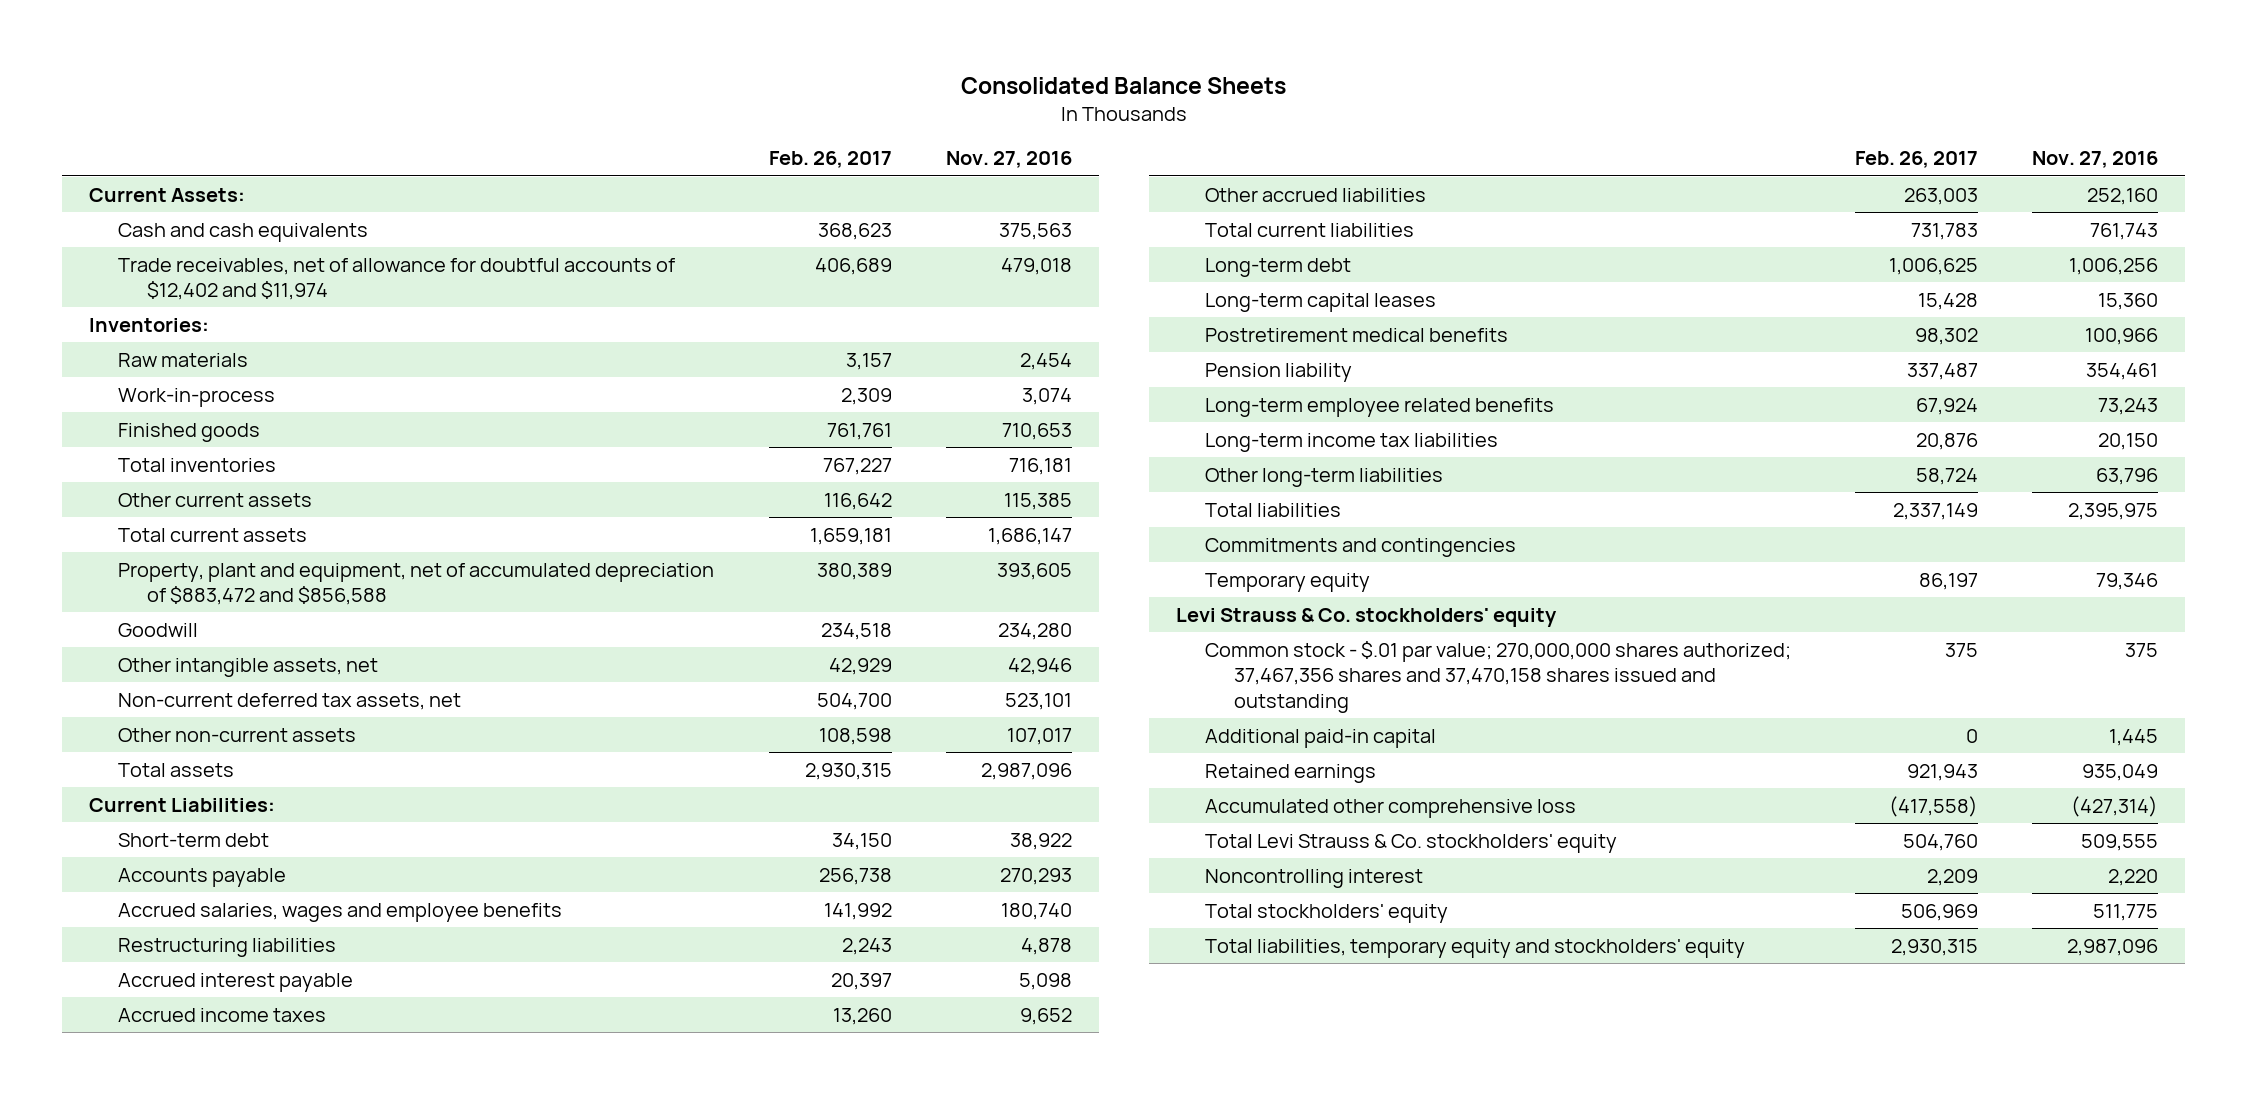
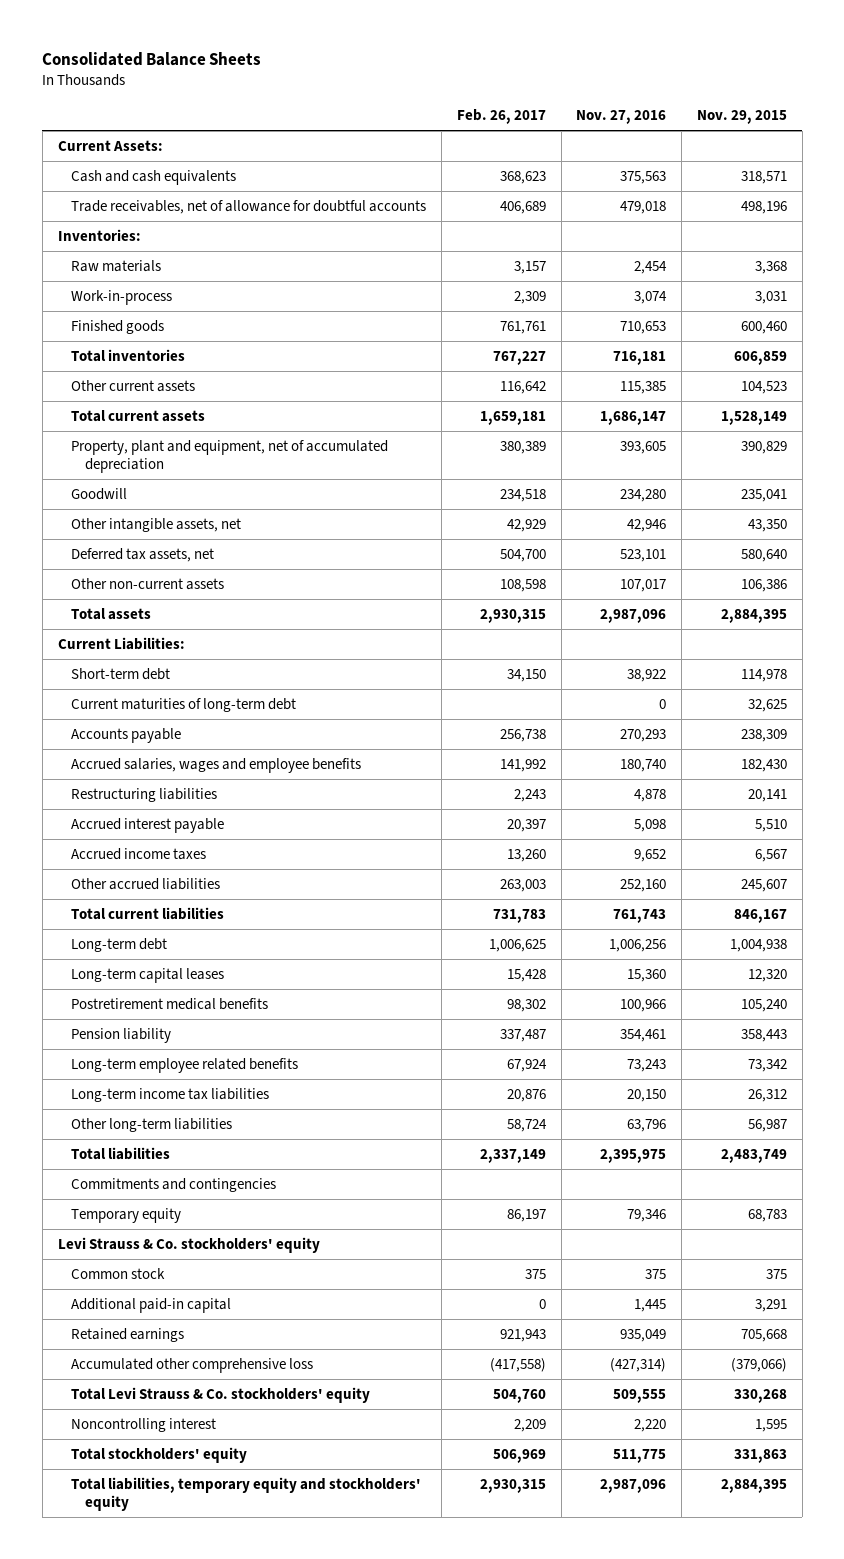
none -> [696,110,787,125] Nov. 29, 2015
[118,257,676,301] Trade receivables, net of allowance for doubtful accounts of $12,402 and $11,974 -> [71,199,427,214] Trade receivables, net of allowance for doubtful accounts
[118,562,715,606] Property, plant and equipment, net of accumulated depreciation of $883,472 and $856,588 -> [71,439,389,473] Property, plant and equipment, net of accumulated depreciation
[118,692,462,710] Non-current deferred tax assets, net -> [71,547,215,562] Deferred tax assets, net
none -> [71,697,297,712] Current maturities of long-term debt
[1204,640,1791,713] Common stock - $.01 par value; 270,000,000 shares authorized; 37,467,356 shares and 37,470,158 shares issued and outstanding -> [71,1267,166,1279] Common stock

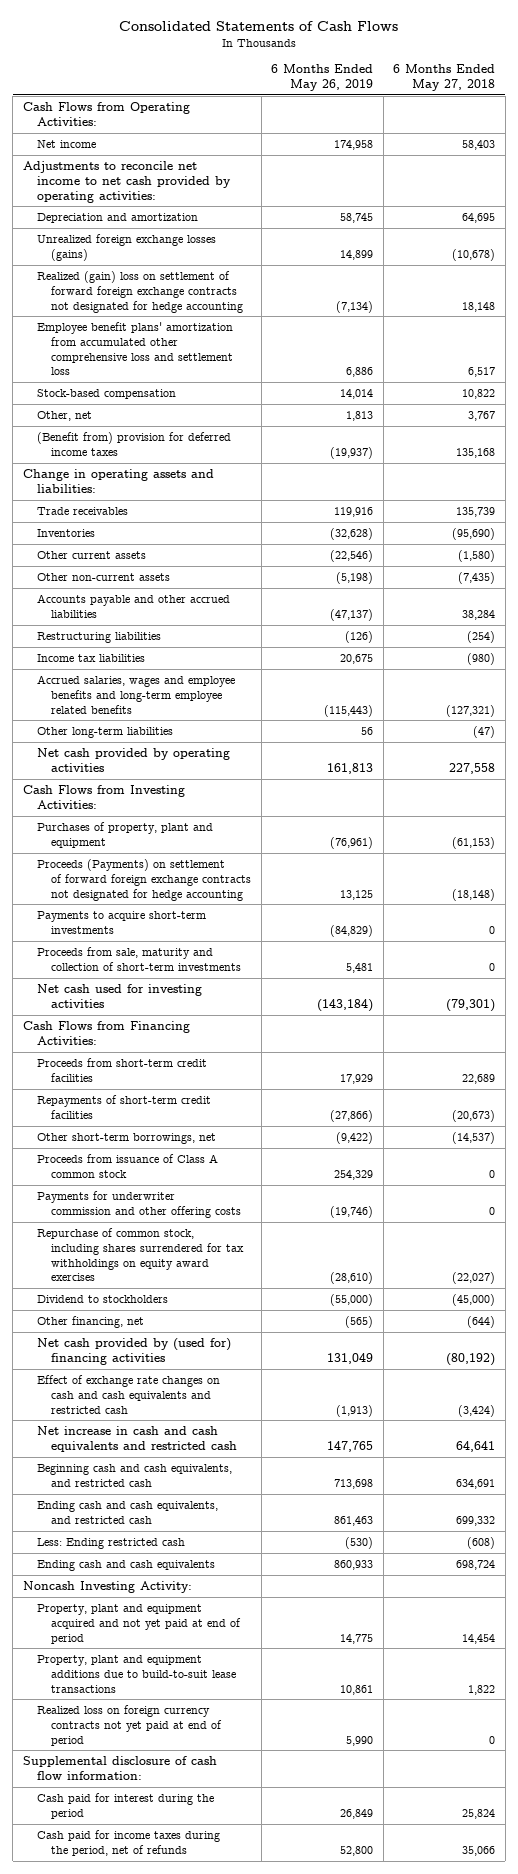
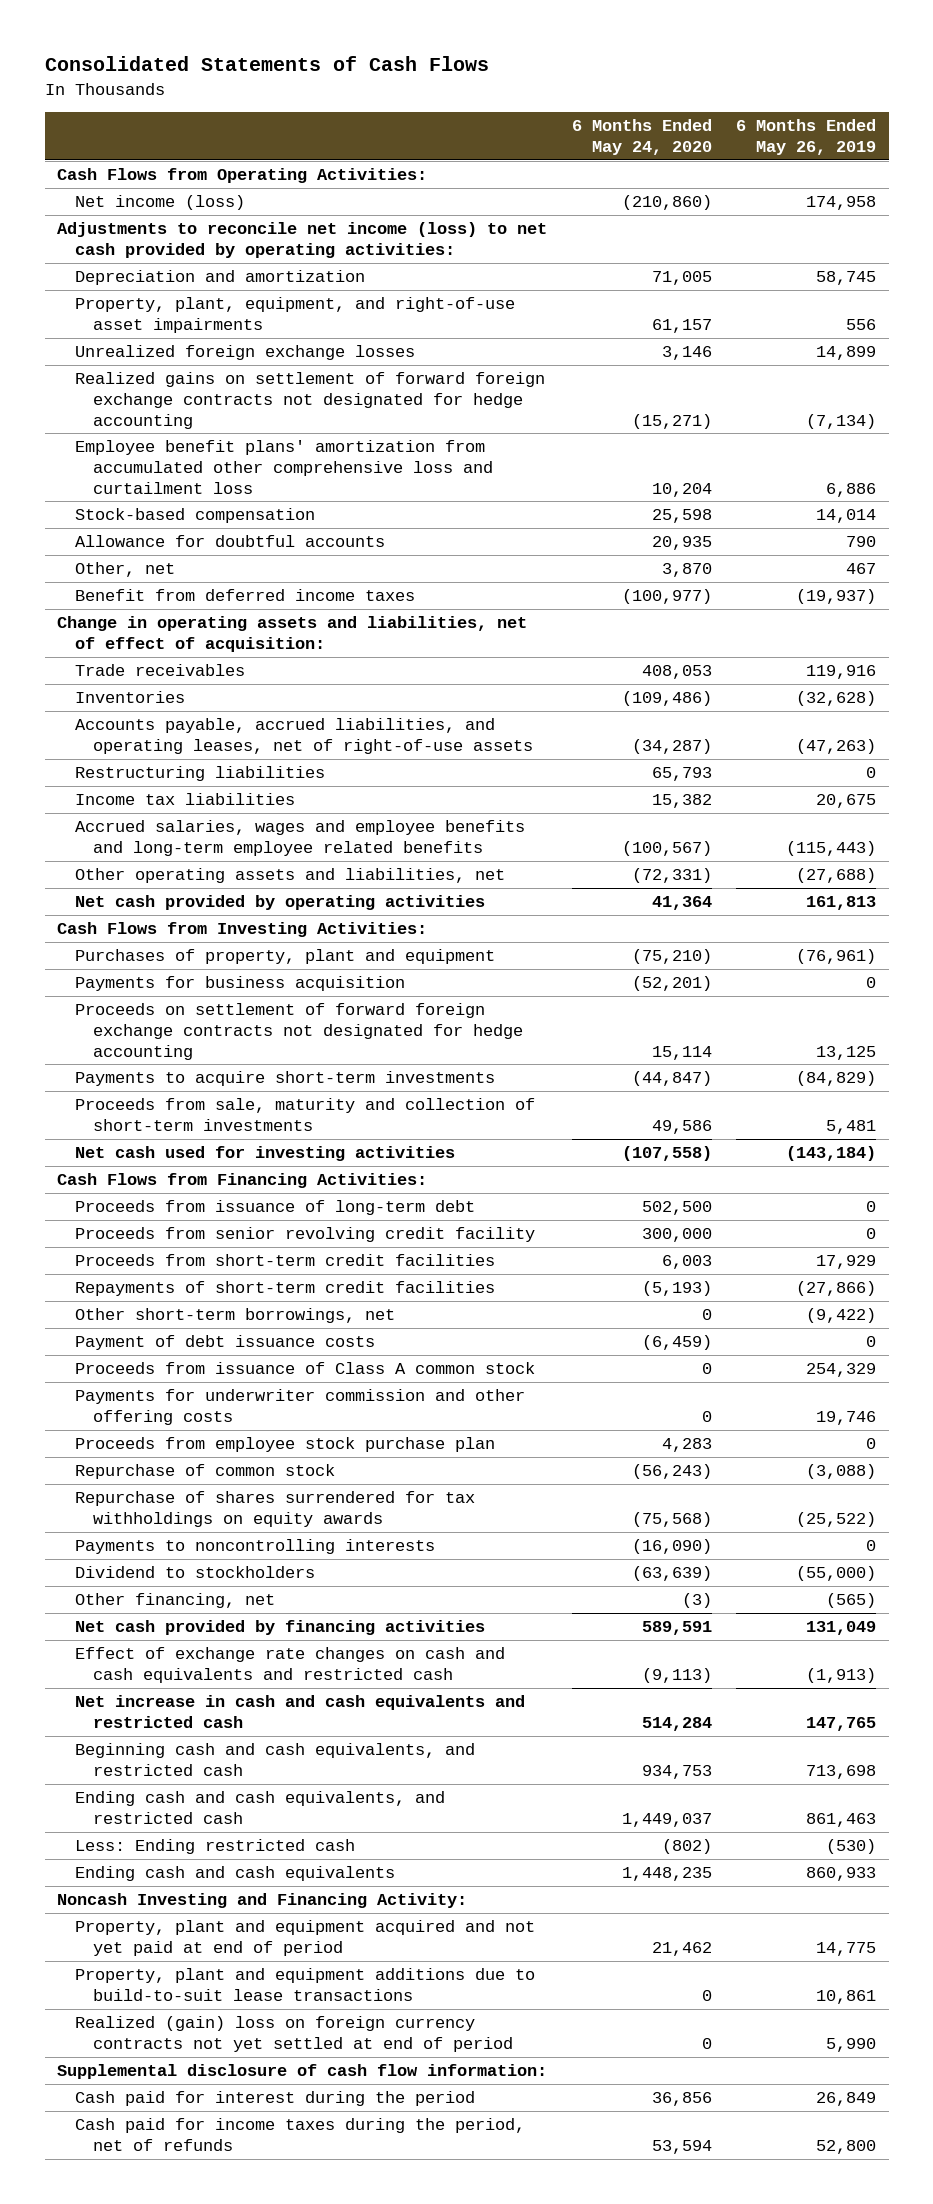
[393,64,496,91] 6 Months Ended May 27, 2018 -> none
none -> [571,119,712,155] 6 Months Ended May 24, 2020
[36,139,96,148] Net income -> [74,195,245,211] Net income (loss)
[22,160,231,203] Adjustments to reconcile net income to net cash provided by operating activities: -> [56,222,547,258] Adjustments to reconcile net income (loss) to net cash provided by operating activities:
none -> [74,297,515,333] Property, plant, equipment, and right-of-use asset impairments
[36,233,216,261] Unrealized foreign exchange losses (gains) -> [74,345,415,361] Unrealized foreign exchange losses
[36,270,244,313] Realized (gain) loss on settlement of forward foreign exchange contracts not designated for hedge accounting -> [74,372,545,429] Realized gains on settlement of forward foreign exchange contracts not designated for hedge accounting
[36,321,234,376] Employee benefit plans' amortization from accumulated other comprehensive loss and settlement loss -> [74,440,493,494] Employee benefit plans' amortization from accumulated other comprehensive loss and curtailment loss
none -> [74,535,385,548] Allowance for doubtful accounts
[346,410,374,421] 1,813 -> [846,563,877,575] 467
[36,431,231,456] (Benefit from) provision for deferred income taxes -> [74,589,415,602] Benefit from deferred income taxes
[22,468,214,493] Change in operating assets and liabilities: -> [56,616,527,652] Change in operating assets and liabilities, net of effect of acquisition:
[36,550,146,559] Other current assets -> none
[36,572,170,581] Other non-current assets -> none
[36,593,230,618] Accounts payable and other accrued liabilities -> [74,718,533,754] Accounts payable, accrued liabilities, and operating leases, net of right-of-use assets
[330,608,374,621] (47,137) -> [796,738,877,754] (47,263)
[345,630,374,643] (126) -> [866,767,877,779] 0
[36,726,173,738] Other long-term liabilities -> none
none -> [74,868,505,884] Other operating assets and liabilities, net
none -> [74,976,405,992] Payments for business acquisition
[36,858,252,901] Proceeds (Payments) on settlement of forward foreign exchange contracts not designated for hedge accounting -> [74,1003,523,1060] Proceeds on settlement of forward foreign exchange contracts not designated for hedge accounting
none -> [74,1200,475,1216] Proceeds from issuance of long-term debt
none -> [74,1227,535,1243] Proceeds from senior revolving credit facility
none -> [74,1335,375,1351] Payment of debt issuance costs
[330,1205,374,1218] (19,746) -> [816,1410,877,1425] 19,746
none -> [74,1437,495,1453] Proceeds from employee stock purchase plan
[36,1227,245,1282] Repurchase of common stock, including shares surrendered for tax withholdings on equity award exercises -> [74,1464,335,1480] Repurchase of common stock
[330,1272,374,1285] (28,610) -> [806,1464,877,1480] (3,088)
none -> [74,1491,475,1527] Repurchase of shares surrendered for tax withholdings on equity awards
none -> [74,1539,435,1555] Payments to noncontrolling interests
[36,1337,231,1365] Net cash provided by (used for) financing activities -> [74,1620,485,1636] Net cash provided by financing activities
[22,1580,192,1593] Noncash Investing Activity: -> [56,1893,467,1909] Noncash Investing and Financing Activity:
[36,1704,223,1746] Realized loss on foreign currency contracts not yet paid at end of period -> [74,2016,513,2052] Realized (gain) loss on foreign currency contracts not yet settled at end of period

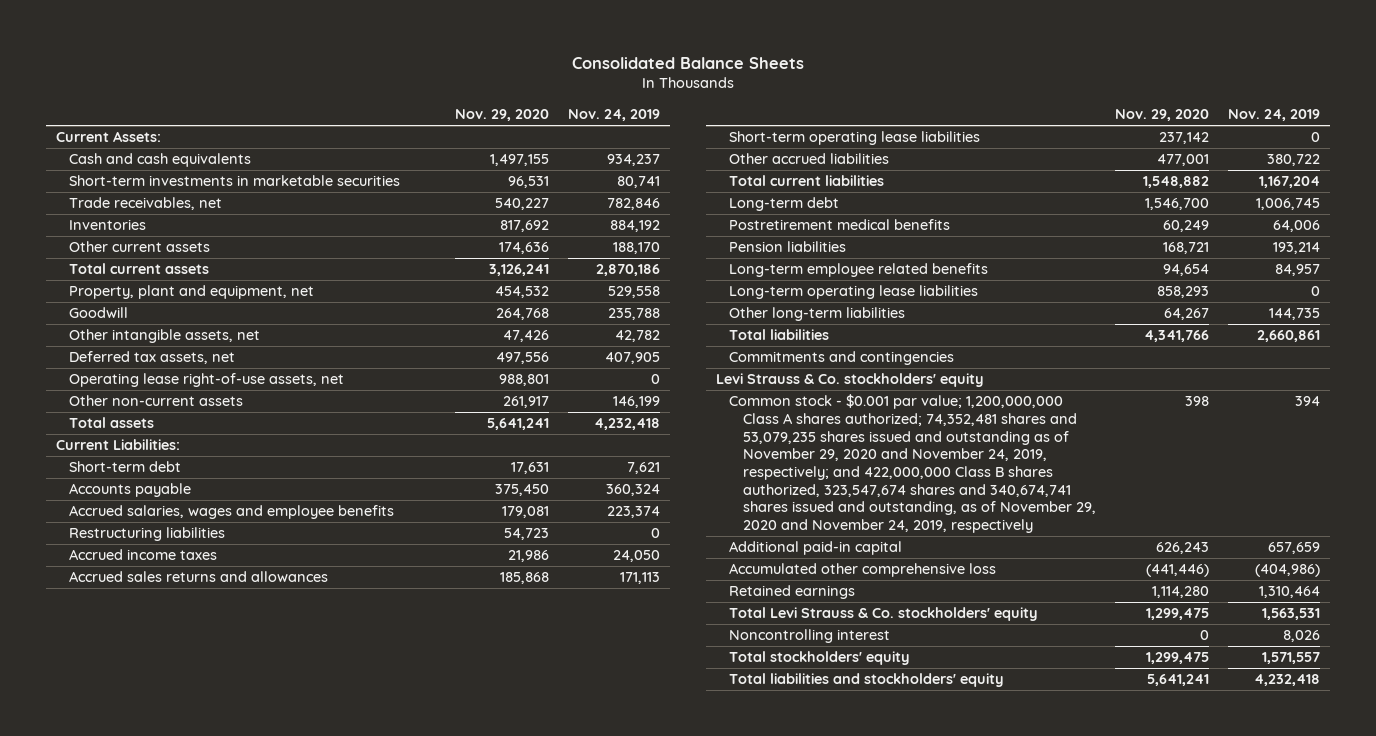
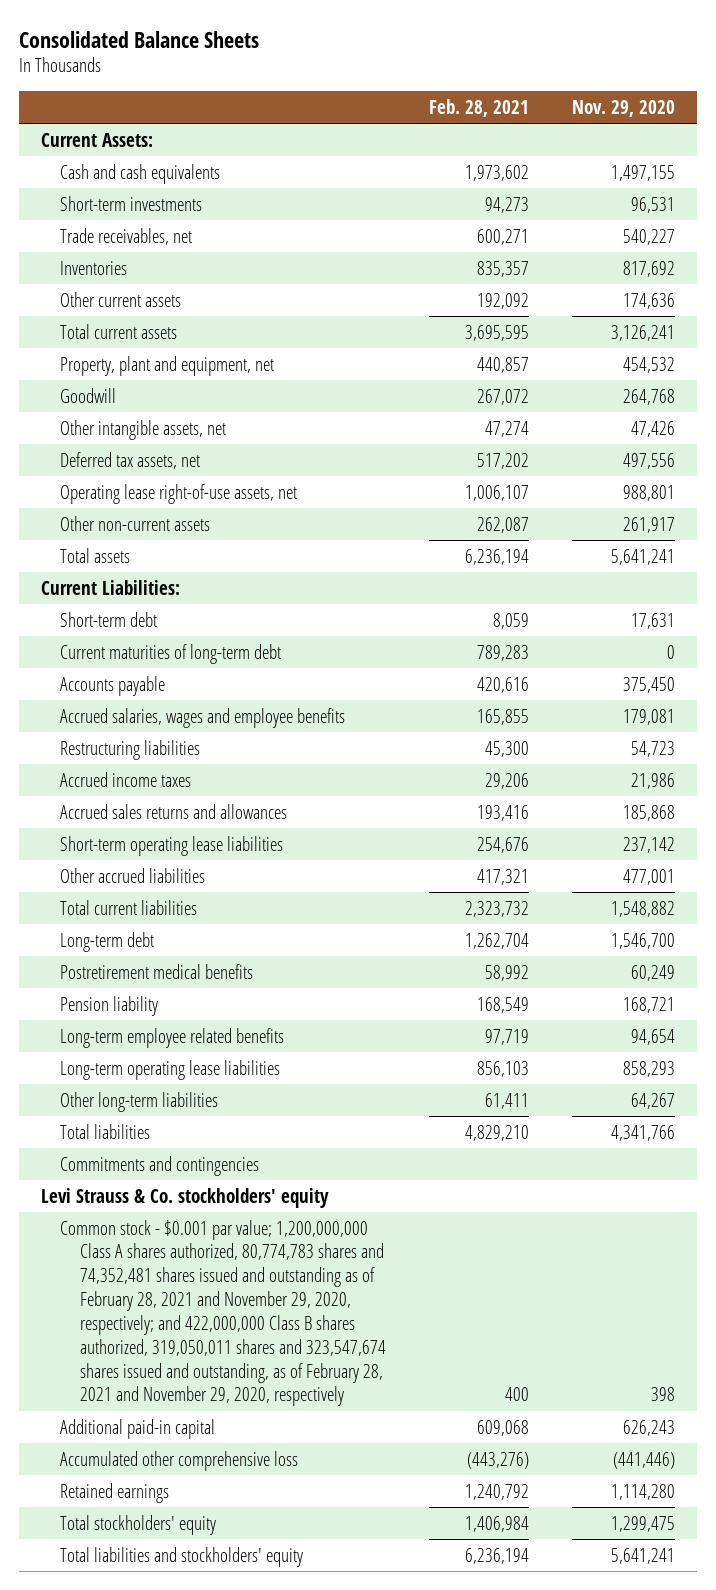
[568,109,661,122] Nov. 24, 2019 -> none
none -> [429,98,530,117] Feb. 28, 2021
[69,175,401,187] Short-term investments in marketable securities -> [60,195,203,211] Short-term investments
none -> [60,643,282,664] Current maturities of long-term debt
[729,241,847,253] Pension liabilities -> [60,995,159,1016] Pension liability
[729,394,1096,534] Common stock - $0.001 par value; 1,200,000,000 Class A shares authorized; 74,352,481 shares and 53,079,235 shares issued and outstanding as of November 29, 2020 and November 24, 2019, respectively; and 422,000,000 Class B shares authorized, 323,547,674 shares and 340,674,741 shares issued and outstanding, as of November 29, 2020 and November 24, 2019, respectively -> [60,1219,386,1407] Common stock - $0.001 par value; 1,200,000,000 Class A shares authorized, 80,774,783 shares and 74,352,481 shares issued and outstanding as of February 28, 2021 and November 29, 2020, respectively; and 422,000,000 Class B shares authorized, 319,050,011 shares and 323,547,674 shares issued and outstanding, as of February 28, 2021 and November 29, 2020, respectively
[729,607,1039,622] Total Levi Strauss & Co. stockholders' equity -> none
[729,629,891,644] Noncontrolling interest -> none

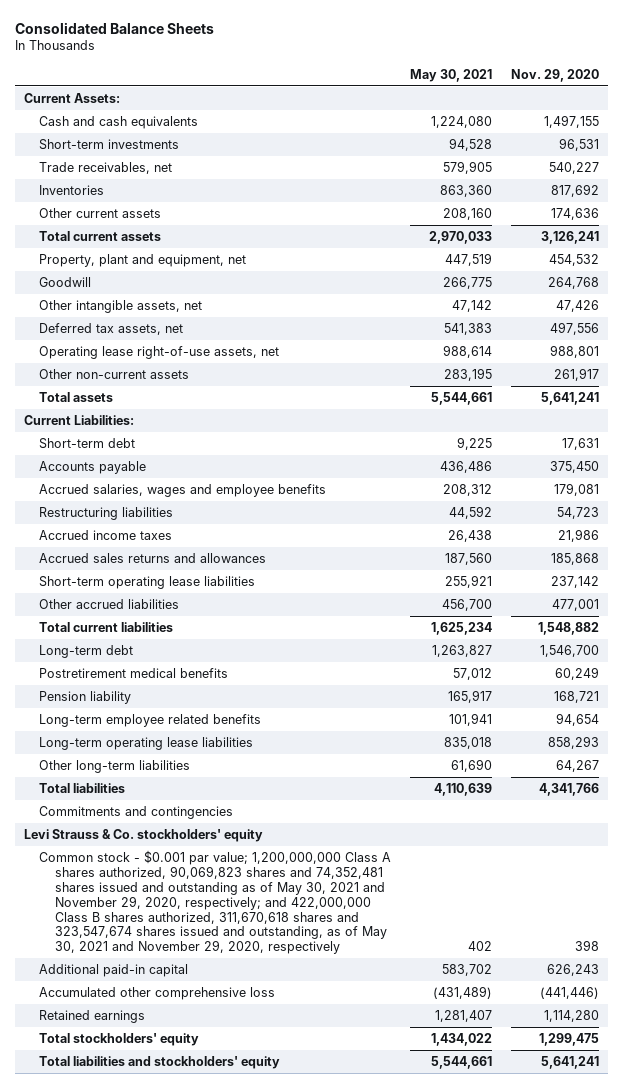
[429,98,530,117] Feb. 28, 2021 -> none
none -> [410,68,493,82] May 30, 2021
[60,643,282,664] Current maturities of long-term debt -> none
[60,1219,386,1407] Common stock - $0.001 par value; 1,200,000,000 Class A shares authorized, 80,774,783 shares and 74,352,481 shares issued and outstanding as of February 28, 2021 and November 29, 2020, respectively; and 422,000,000 Class B shares authorized, 319,050,011 shares and 323,547,674 shares issued and outstanding, as of February 28, 2021 and November 29, 2020, respectively -> [39,850,392,955] Common stock - $0.001 par value; 1,200,000,000 Class A shares authorized, 90,069,823 shares and 74,352,481 shares issued and outstanding as of May 30, 2021 and November 29, 2020, respectively; and 422,000,000 Class B shares authorized, 311,670,618 shares and 323,547,674 shares issued and outstanding, as of May 30, 2021 and November 29, 2020, respectively

